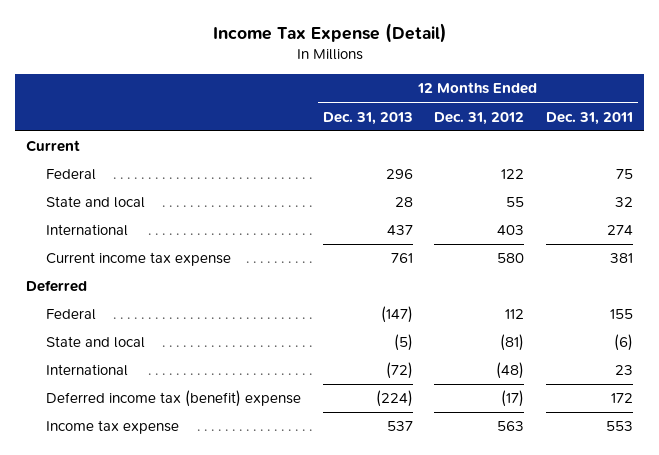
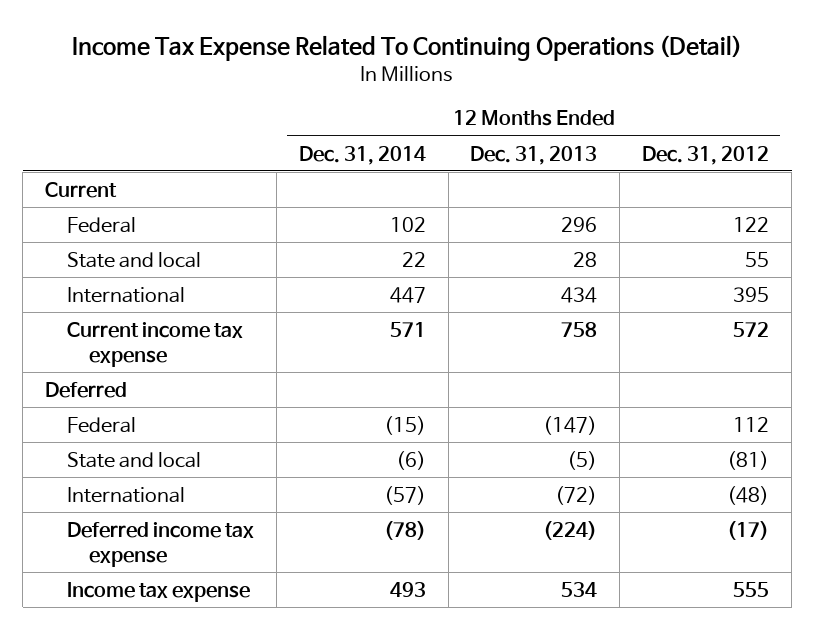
[212,22,447,43] Income Tax Expense (Detail) -> [72,34,743,61] Income Tax Expense Related To Continuing Operations (Detail)
[545,111,633,125] Dec. 31, 2011 -> none
none -> [298,145,426,165] Dec. 31, 2014
[386,225,413,236] 437 -> [561,286,598,303] 434
[497,225,525,236] 403 -> [733,286,770,302] 395
[390,253,413,264] 761 -> [561,321,598,337] 758
[497,253,525,264] 580 -> [733,321,770,337] 572
[46,390,302,408] Deferred income tax (benefit) expense -> [66,521,254,567] Deferred income tax expense
[386,421,413,432] 537 -> [561,581,598,597] 534
[497,421,525,432] 563 -> [733,581,770,597] 555

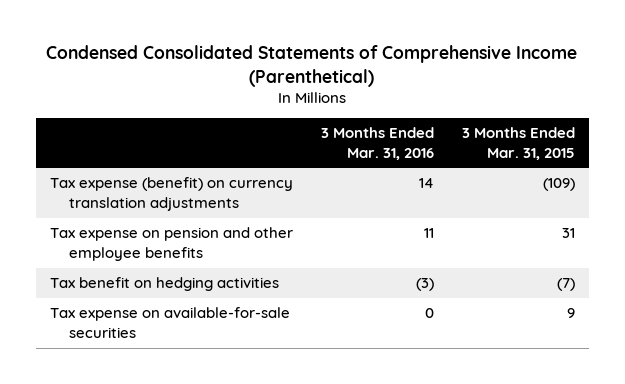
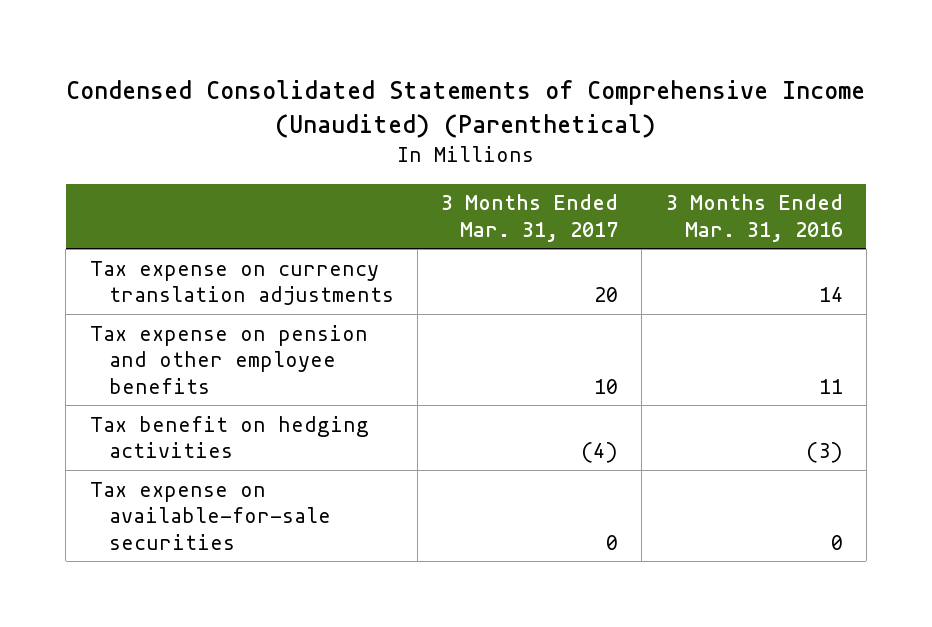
[46,45,578,87] Condensed Consolidated Statements of Comprehensive Income (Parenthetical) -> [66,80,866,138] Condensed Consolidated Statements of Comprehensive Income (Unaudited) (Parenthetical)
[461,127,575,160] 3 Months Ended Mar. 31, 2015 -> none
none -> [441,194,619,242] 3 Months Ended Mar. 31, 2017
[49,177,293,211] Tax expense (benefit) on currency translation adjustments -> [89,260,394,306] Tax expense on currency translation adjustments

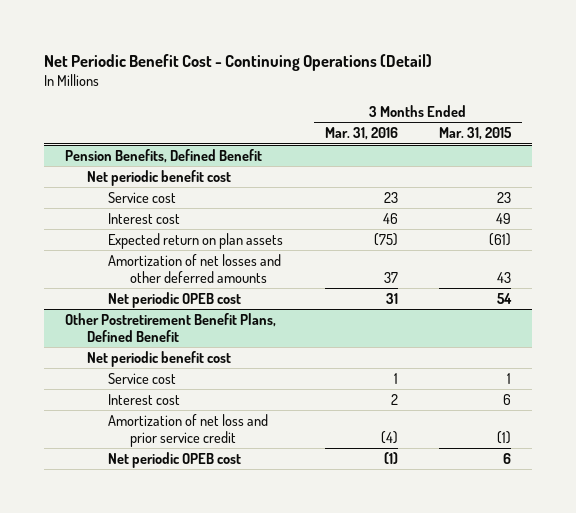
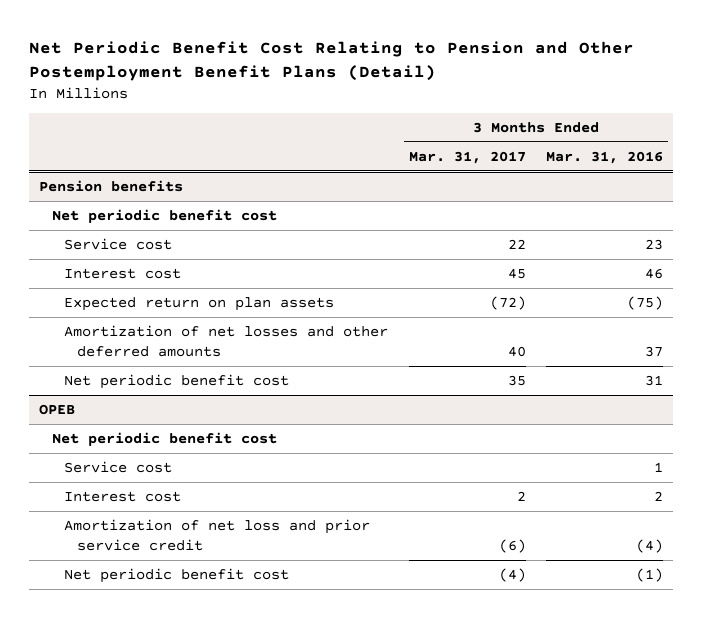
[44,53,433,71] Net Periodic Benefit Cost - Continuing Operations (Detail) -> [29,41,635,82] Net Periodic Benefit Cost Relating to Pension and Other Postemployment Benefit Plans (Detail)
[439,127,513,141] Mar. 31, 2015 -> none
none -> [408,150,526,164] Mar. 31, 2017
[64,149,262,164] Pension Benefits, Defined Benefit -> [39,179,184,192] Pension benefits
[108,292,242,309] Net periodic OPEB cost -> [64,373,290,389] Net periodic benefit cost
[64,313,276,342] Other Postretirement Benefit Plans, Defined Benefit -> [39,403,76,415] OPEB
[108,452,242,469] Net periodic OPEB cost -> [64,567,290,583] Net periodic benefit cost

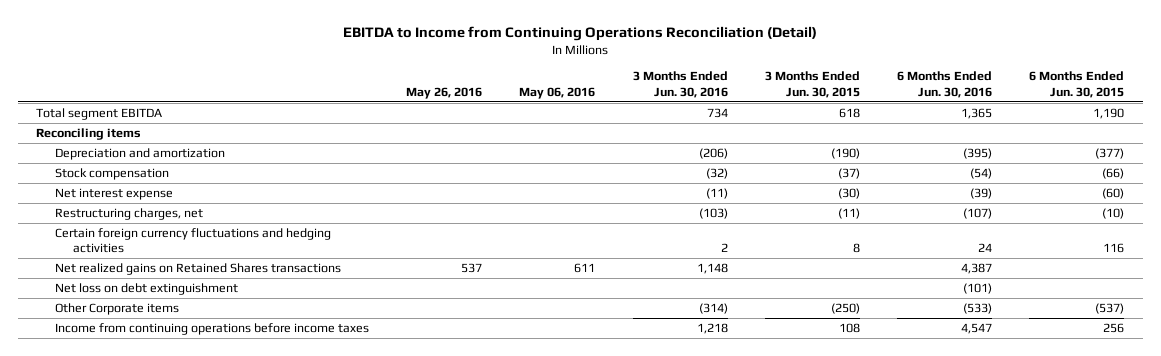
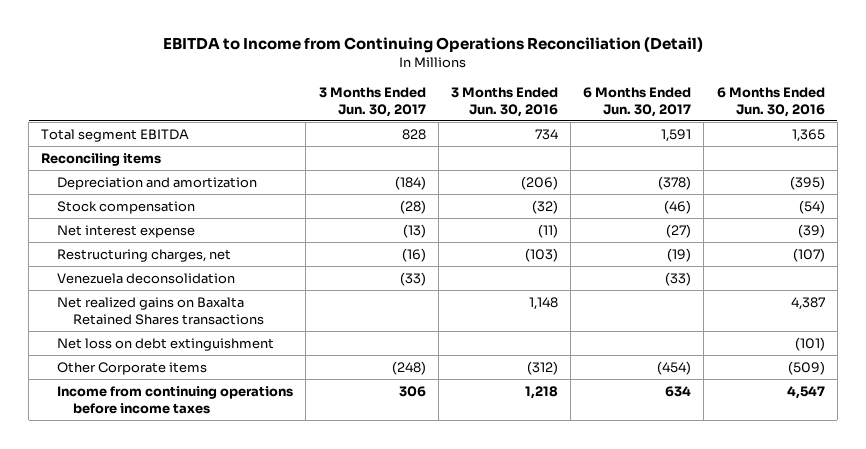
[406,86,483,99] May 26, 2016 -> none
[519,86,596,99] May 06, 2016 -> none
[764,71,860,98] 3 Months Ended Jun. 30, 2015 -> none
[1029,71,1125,98] 6 Months Ended Jun. 30, 2015 -> none
none -> [318,86,426,117] 3 Months Ended Jun. 30, 2017
none -> [583,86,692,117] 6 Months Ended Jun. 30, 2017
[54,227,331,254] Certain foreign currency fluctuations and hedging activities -> none
none -> [57,272,236,284] Venezuela deconsolidation
[54,262,341,275] Net realized gains on Retained Shares transactions -> [57,296,265,325] Net realized gains on Baxalta Retained Shares transactions
[698,302,728,314] (314) -> [526,360,558,375] (312)
[963,302,993,314] (533) -> [787,360,825,375] (509)

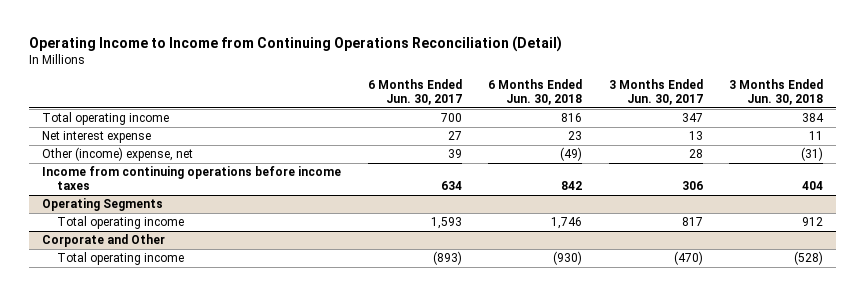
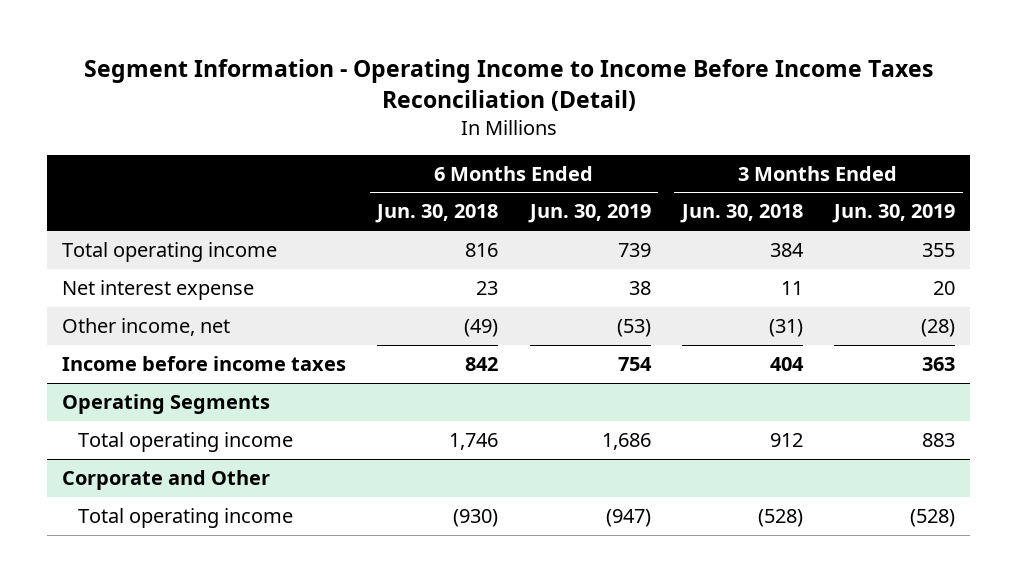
[28,35,562,52] Operating Income to Income from Continuing Operations Reconciliation (Detail) -> [83,59,933,112] Segment Information - Operating Income to Income Before Income Taxes Reconciliation (Detail)
[367,78,462,106] 6 Months Ended Jun. 30, 2017 -> none
[608,78,703,106] 3 Months Ended Jun. 30, 2017 -> none
none -> [527,204,651,224] Jun. 30, 2019
none -> [831,204,955,224] Jun. 30, 2019
[42,147,194,162] Other (income) expense, net -> [62,317,231,336] Other income, net
[42,166,342,191] Income from continuing operations before income taxes -> [62,355,347,371] Income before income taxes

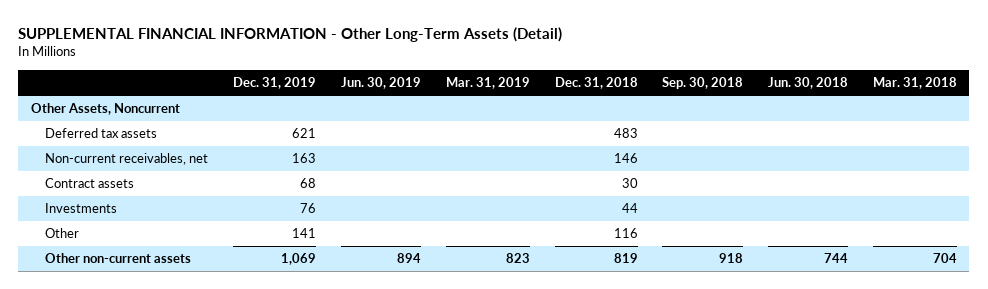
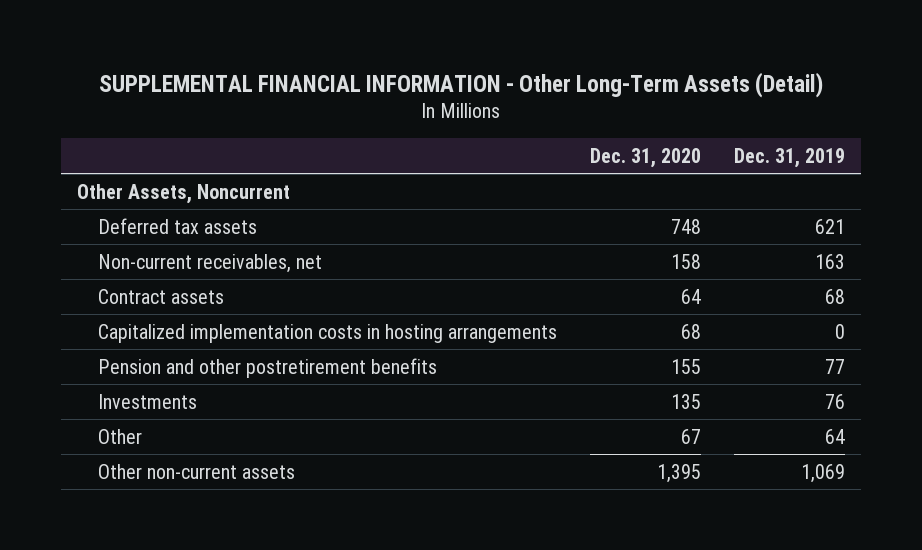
[341,77,422,90] Jun. 30, 2019 -> none
[445,77,530,90] Mar. 31, 2019 -> none
[554,77,638,90] Dec. 31, 2018 -> none
[662,77,744,90] Sep. 30, 2018 -> none
[768,77,849,90] Jun. 30, 2018 -> none
[873,77,958,90] Mar. 31, 2018 -> none
none -> [589,147,701,168] Dec. 31, 2020
none -> [98,323,558,343] Capitalized implementation costs in hosting arrangements
none -> [98,357,438,378] Pension and other postretirement benefits
[292,228,317,239] 141 -> [824,428,845,444] 64

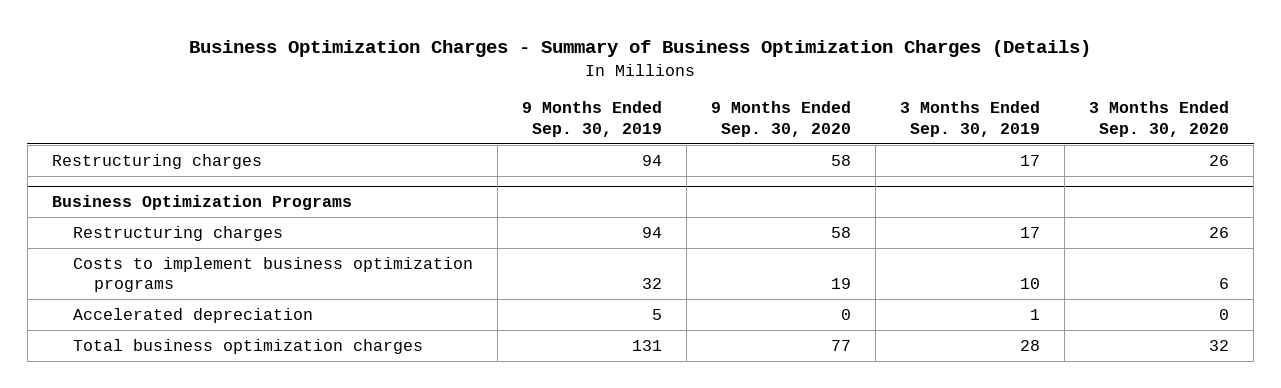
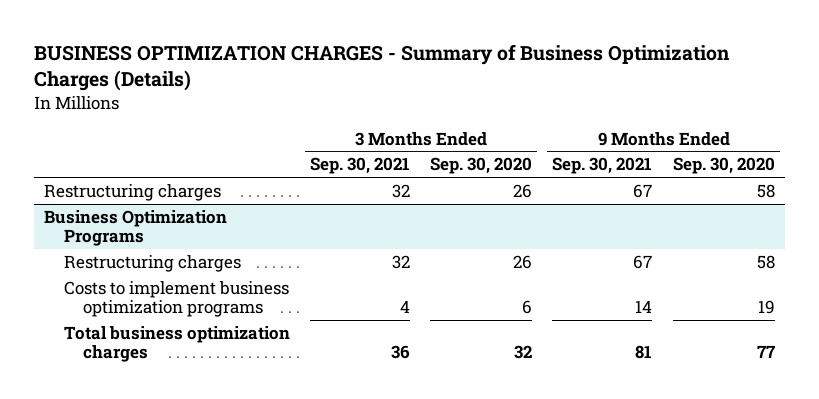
[189,40,1092,58] Business Optimization Charges - Summary of Business Optimization Charges (Details) -> [34,44,731,92] BUSINESS OPTIMIZATION CHARGES - Summary of Business Optimization Charges (Details)
[521,101,662,137] 9 Months Ended Sep. 30, 2019 -> none
[900,101,1041,137] 3 Months Ended Sep. 30, 2019 -> none
none -> [309,157,410,175] Sep. 30, 2021
none -> [552,157,653,175] Sep. 30, 2021
[72,308,313,324] Accelerated depreciation -> none

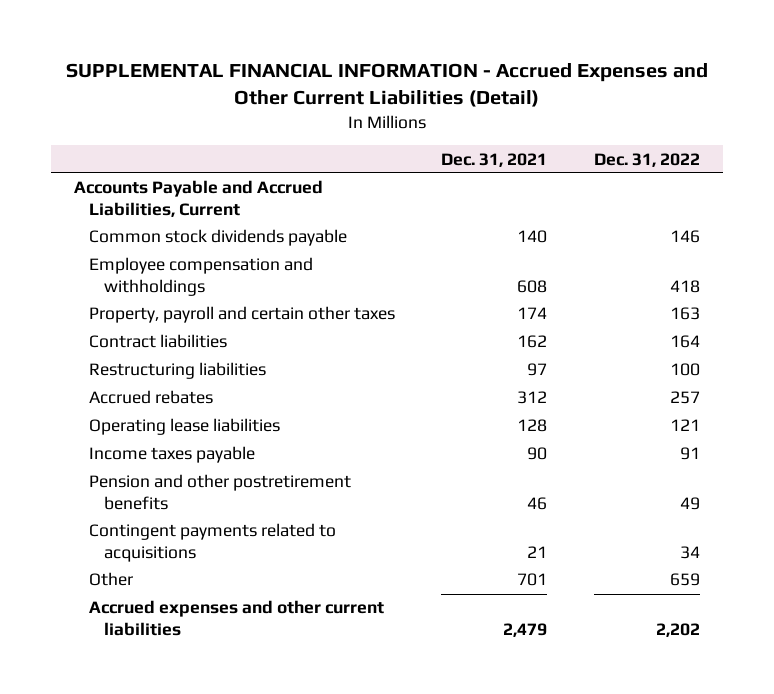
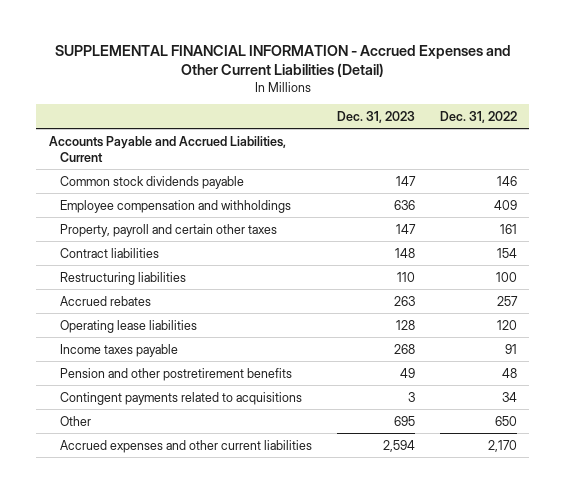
[441,152,548,167] Dec. 31, 2021 -> none
none -> [336,110,415,123] Dec. 31, 2023
[669,279,700,293] 418 -> [493,199,517,210] 409
[669,307,700,321] 163 -> [499,223,517,234] 161
[669,335,700,349] 164 -> [496,247,517,258] 154
[669,419,700,432] 121 -> [496,319,517,330] 120
[679,496,700,510] 49 -> [501,367,517,378] 48
[669,573,700,587] 659 -> [494,415,517,426] 650
[655,622,700,637] 2,202 -> [487,439,517,452] 2,170

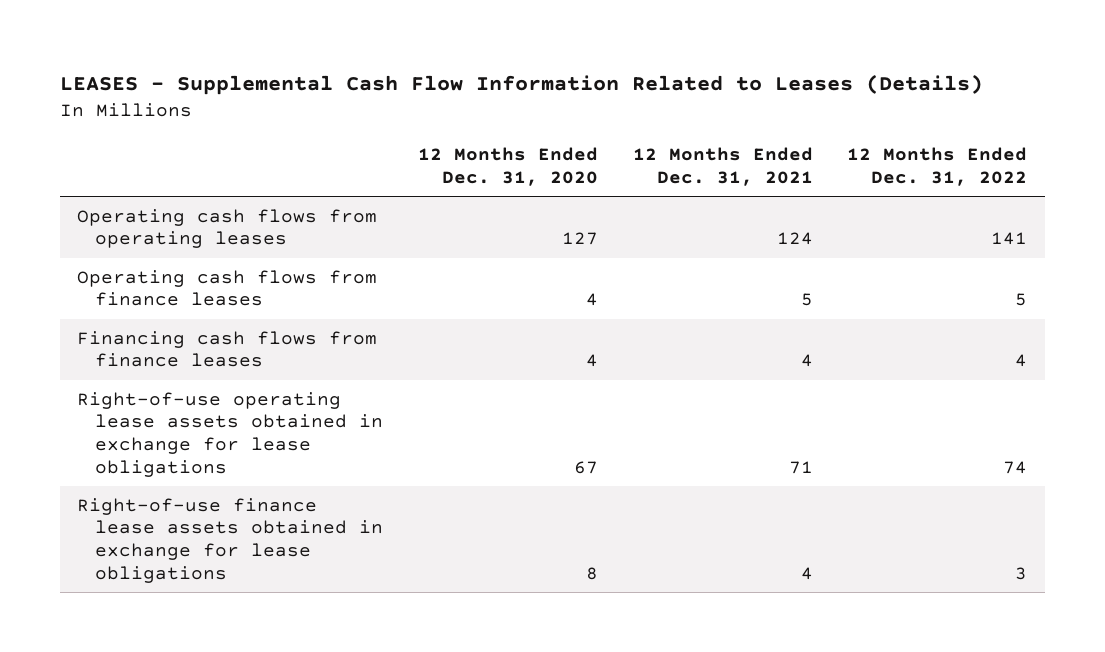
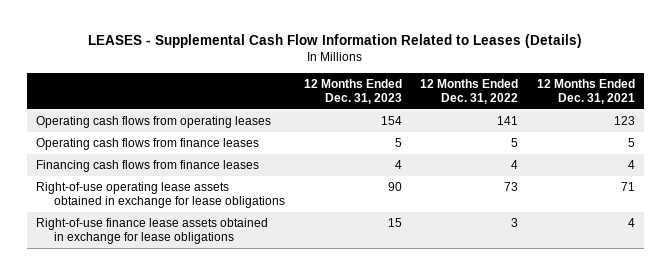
[417,147,598,186] 12 Months Ended Dec. 31, 2020 -> none
none -> [303,78,402,104] 12 Months Ended Dec. 31, 2023
[776,232,813,246] 124 -> [613,115,635,125] 123
[1003,460,1028,474] 74 -> [504,181,519,191] 73

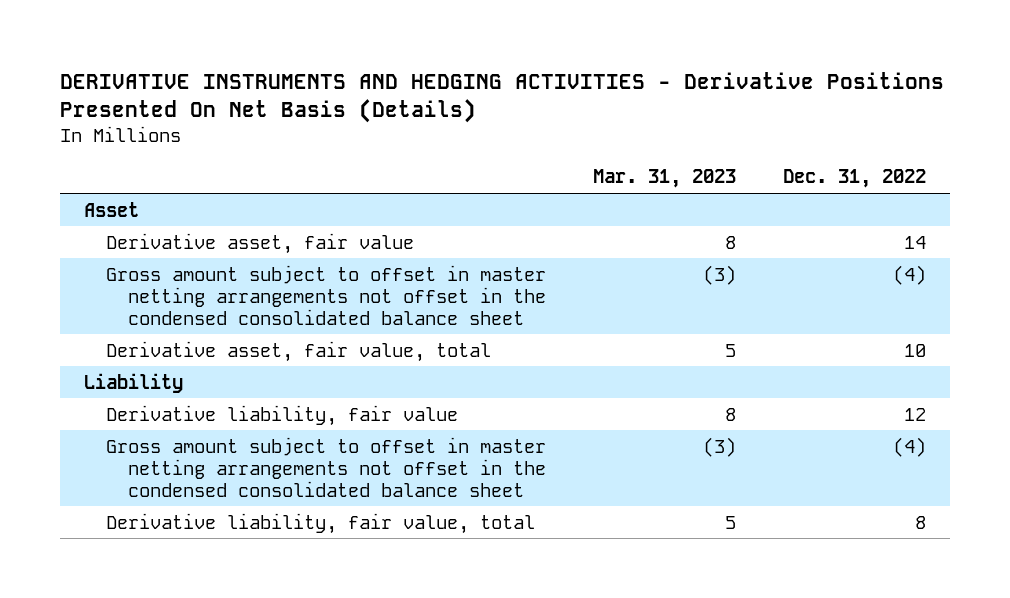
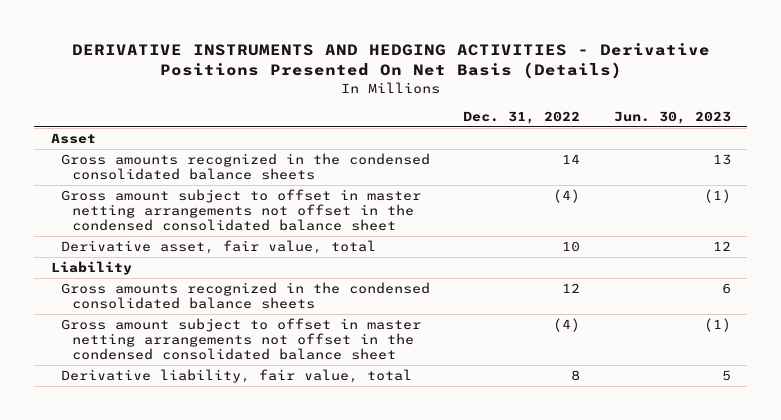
[592,169,736,189] Mar. 31, 2023 -> none
none -> [613,110,731,124] Jun. 30, 2023
[105,232,414,254] Derivative asset, fair value -> [61,153,431,181] Gross amounts recognized in the condensed consolidated balance sheets
[105,404,458,426] Derivative liability, fair value -> [61,282,431,310] Gross amounts recognized in the condensed consolidated balance sheets

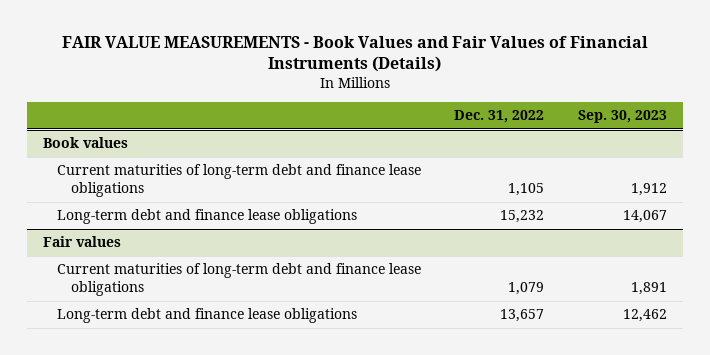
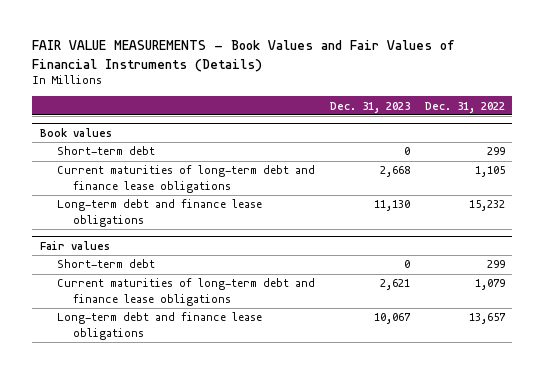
[577,110,667,124] Sep. 30, 2023 -> none
none -> [329,101,410,113] Dec. 31, 2023
none -> [56,146,155,156] Short-term debt
none -> [56,259,155,269] Short-term debt

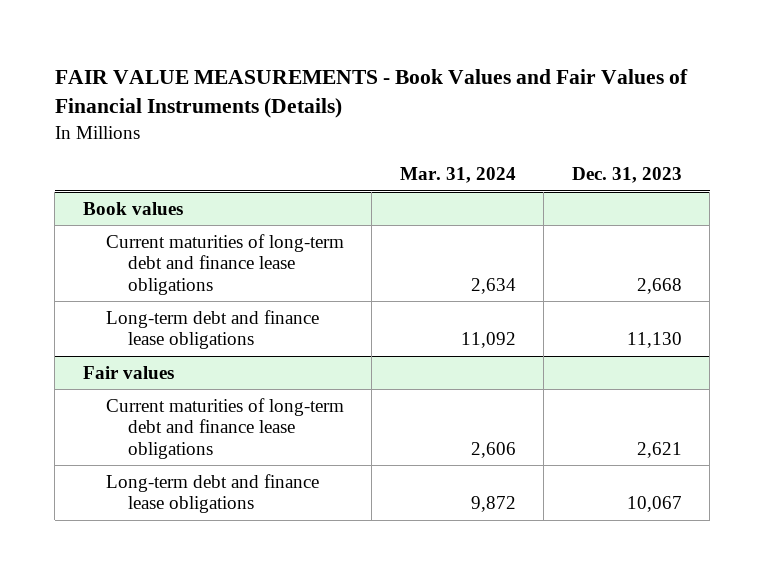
[424,101,505,113] Dec. 31, 2022 -> none
none -> [399,167,516,184] Mar. 31, 2024
[56,146,155,156] Short-term debt -> none
[56,259,155,269] Short-term debt -> none

